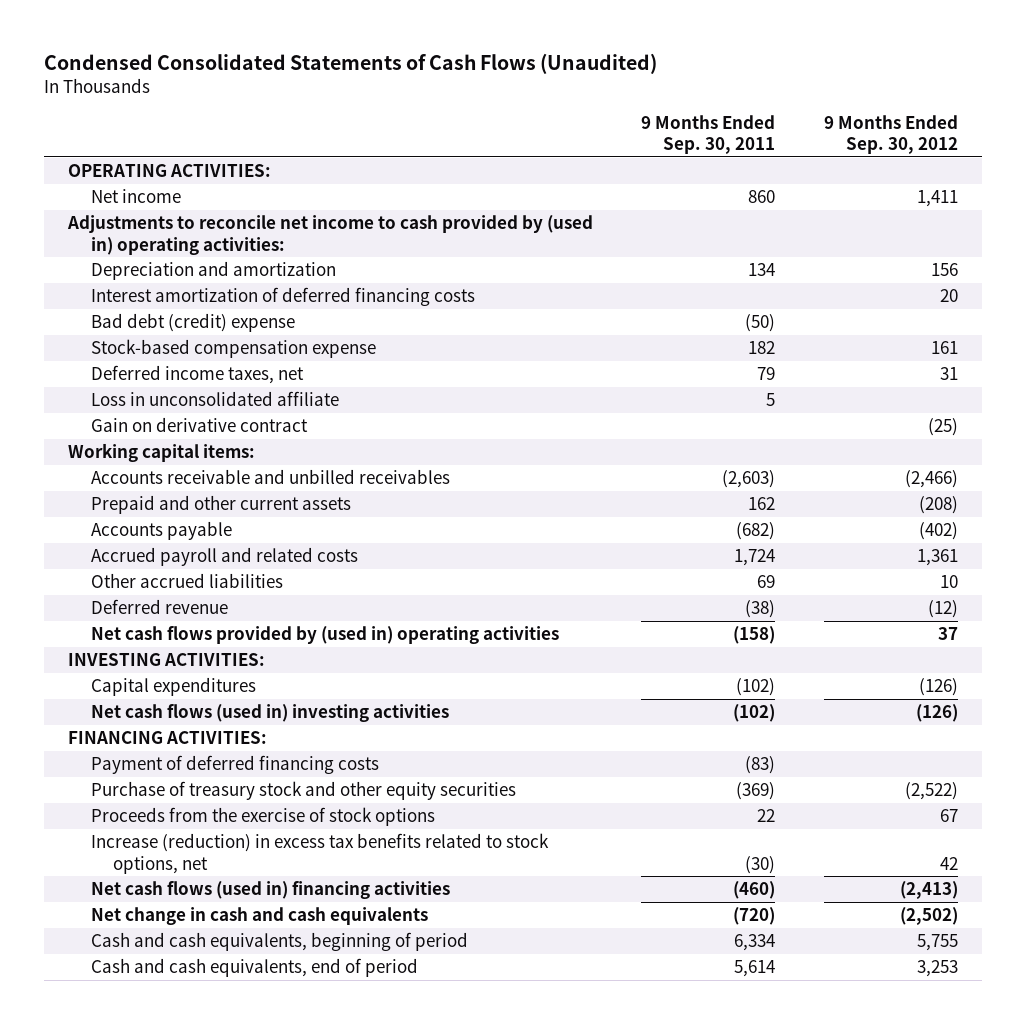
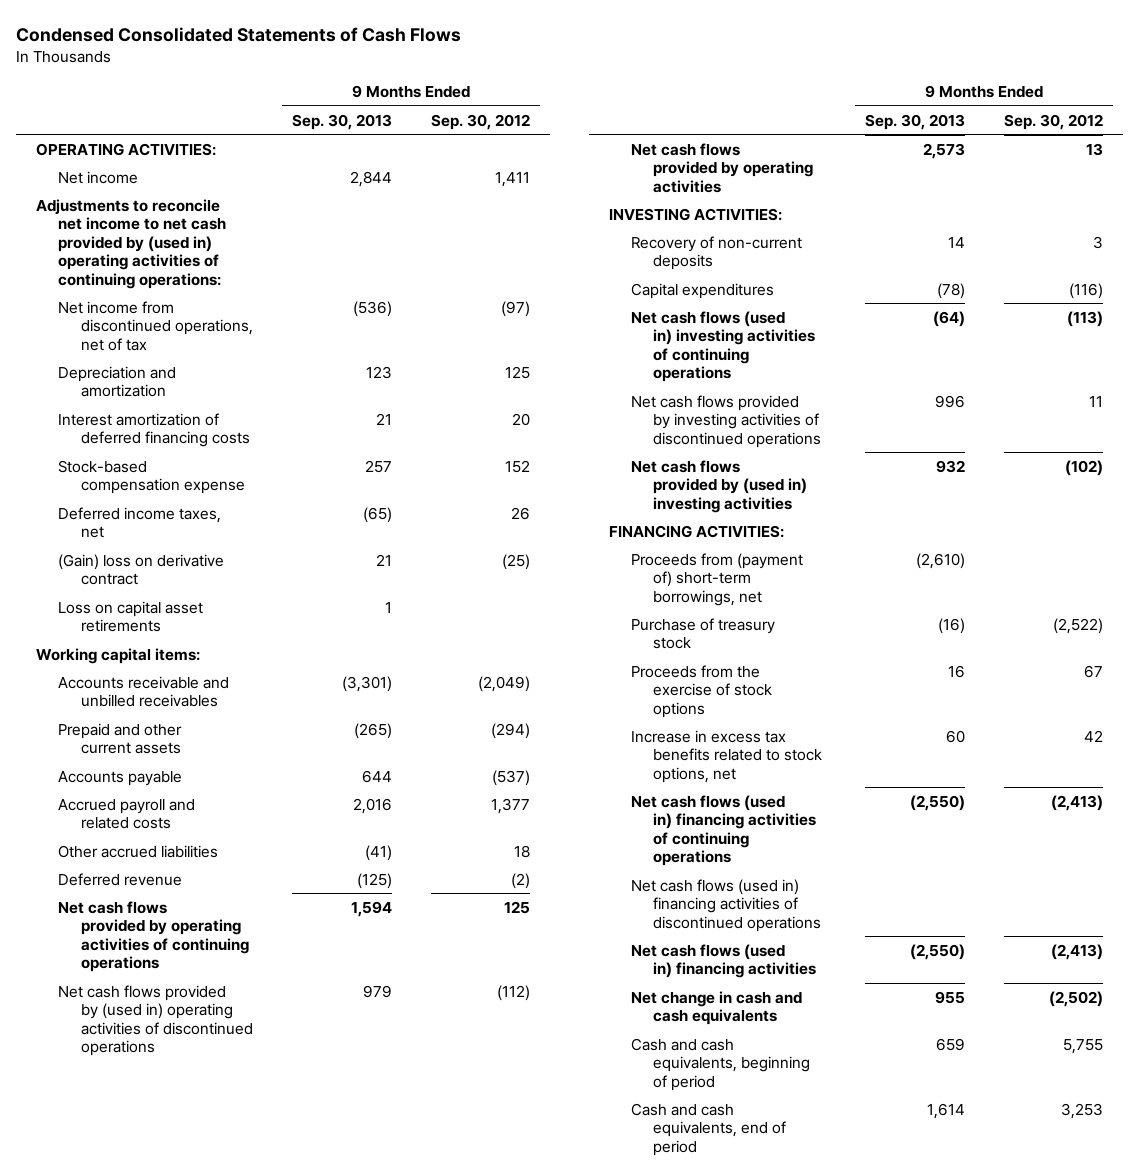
[43,52,657,74] Condensed Consolidated Statements of Cash Flows (Unaudited) -> [16,26,462,42] Condensed Consolidated Statements of Cash Flows
[641,114,776,155] 9 Months Ended Sep. 30, 2011 -> none
none -> [291,113,392,130] Sep. 30, 2013
[66,215,593,255] Adjustments to reconcile net income to cash provided by (used in) operating activities: -> [36,198,227,289] Adjustments to reconcile net income to net cash provided by (used in) operating activities of continuing operations:
none -> [58,300,253,351] Net income from discontinued operations, net of tax
[930,263,958,277] 156 -> [505,365,531,379] 125
[90,313,295,333] Bad debt (credit) expense -> none
[90,391,339,407] Loss in unconsolidated affiliate -> none
[930,341,958,355] 161 -> [505,459,531,473] 152
[939,367,958,381] 31 -> [511,506,531,520] 26
[90,417,308,433] Gain on derivative contract -> [58,553,225,586] (Gain) loss on derivative contract
none -> [58,600,204,633] Loss on capital asset retirements
[904,470,958,489] (2,466) -> [478,675,531,692] (2,049)
[918,496,958,515] (208) -> [491,722,531,739] (294)
[918,522,958,541] (402) -> [492,769,531,786] (537)
[916,549,958,567] 1,361 -> [491,797,531,814] 1,377
[939,575,958,589] 10 -> [514,844,531,858] 18
[927,600,958,619] (12) -> [511,872,531,889] (2)
none -> [58,900,249,973] Net cash flows provided by operating activities of continuing operations
none -> [58,984,253,1057] Net cash flows provided by (used in) operating activities of discontinued operations
[90,626,559,645] Net cash flows provided by (used in) operating activities -> [631,142,814,193] Net cash flows provided by operating activities
[937,627,958,641] 37 -> [1085,142,1103,156] 13
none -> [631,235,803,271] Recovery of non-current deposits
[918,678,958,697] (126) -> [1068,282,1103,299] (116)
none -> [631,310,816,383] Net cash flows (used in) investing activities of continuing operations
none -> [631,394,822,448] Net cash flows provided by investing activities of discontinued operations
[90,704,449,723] Net cash flows (used in) investing activities -> [631,459,808,513] Net cash flows provided by (used in) investing activities
[915,704,958,723] (126) -> [1064,459,1103,476] (102)
[90,755,379,775] Payment of deferred financing costs -> none
none -> [631,552,804,606] Proceeds from (payment of) short-term borrowings, net
[90,781,516,801] Purchase of treasury stock and other equity securities -> [631,617,776,650] Purchase of treasury stock
[90,833,549,874] Increase (reduction) in excess tax benefits related to stock options, net -> [631,729,823,783] Increase in excess tax benefits related to stock options, net
none -> [631,794,817,867] Net cash flows (used in) financing activities of continuing operations
none -> [631,878,822,932] Net cash flows (used in) financing activities of discontinued operations

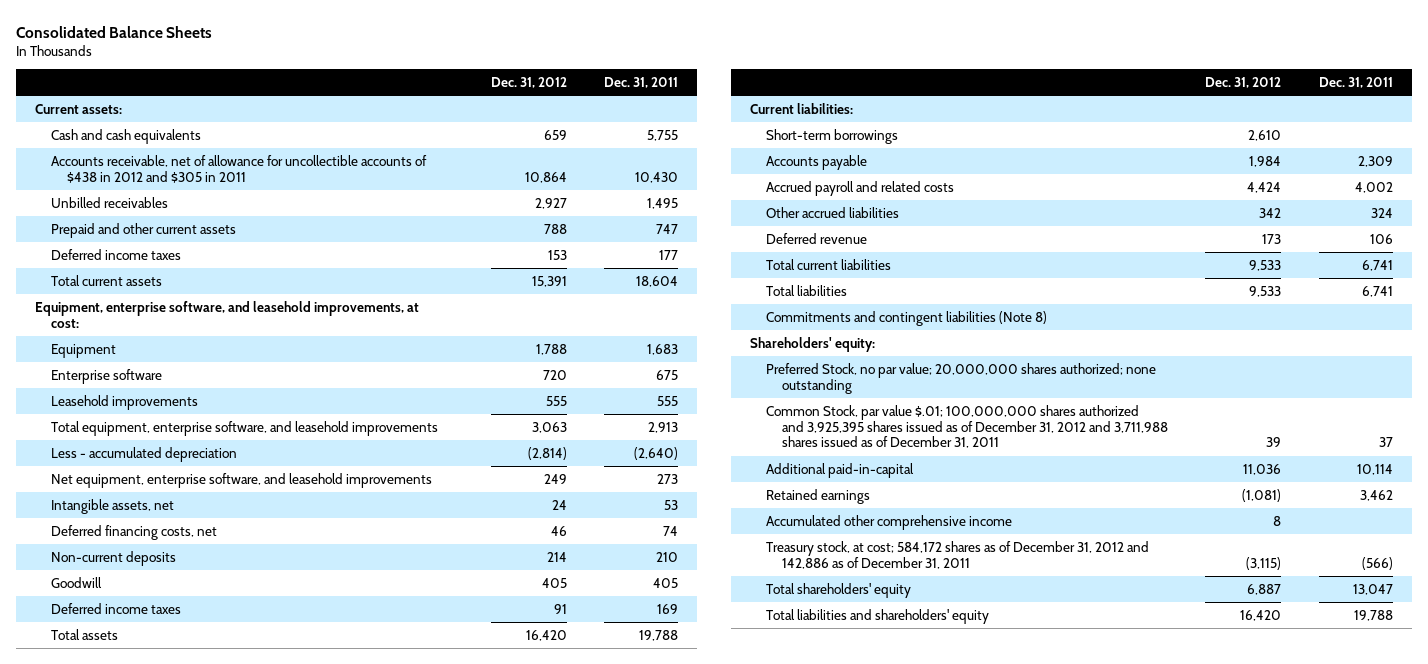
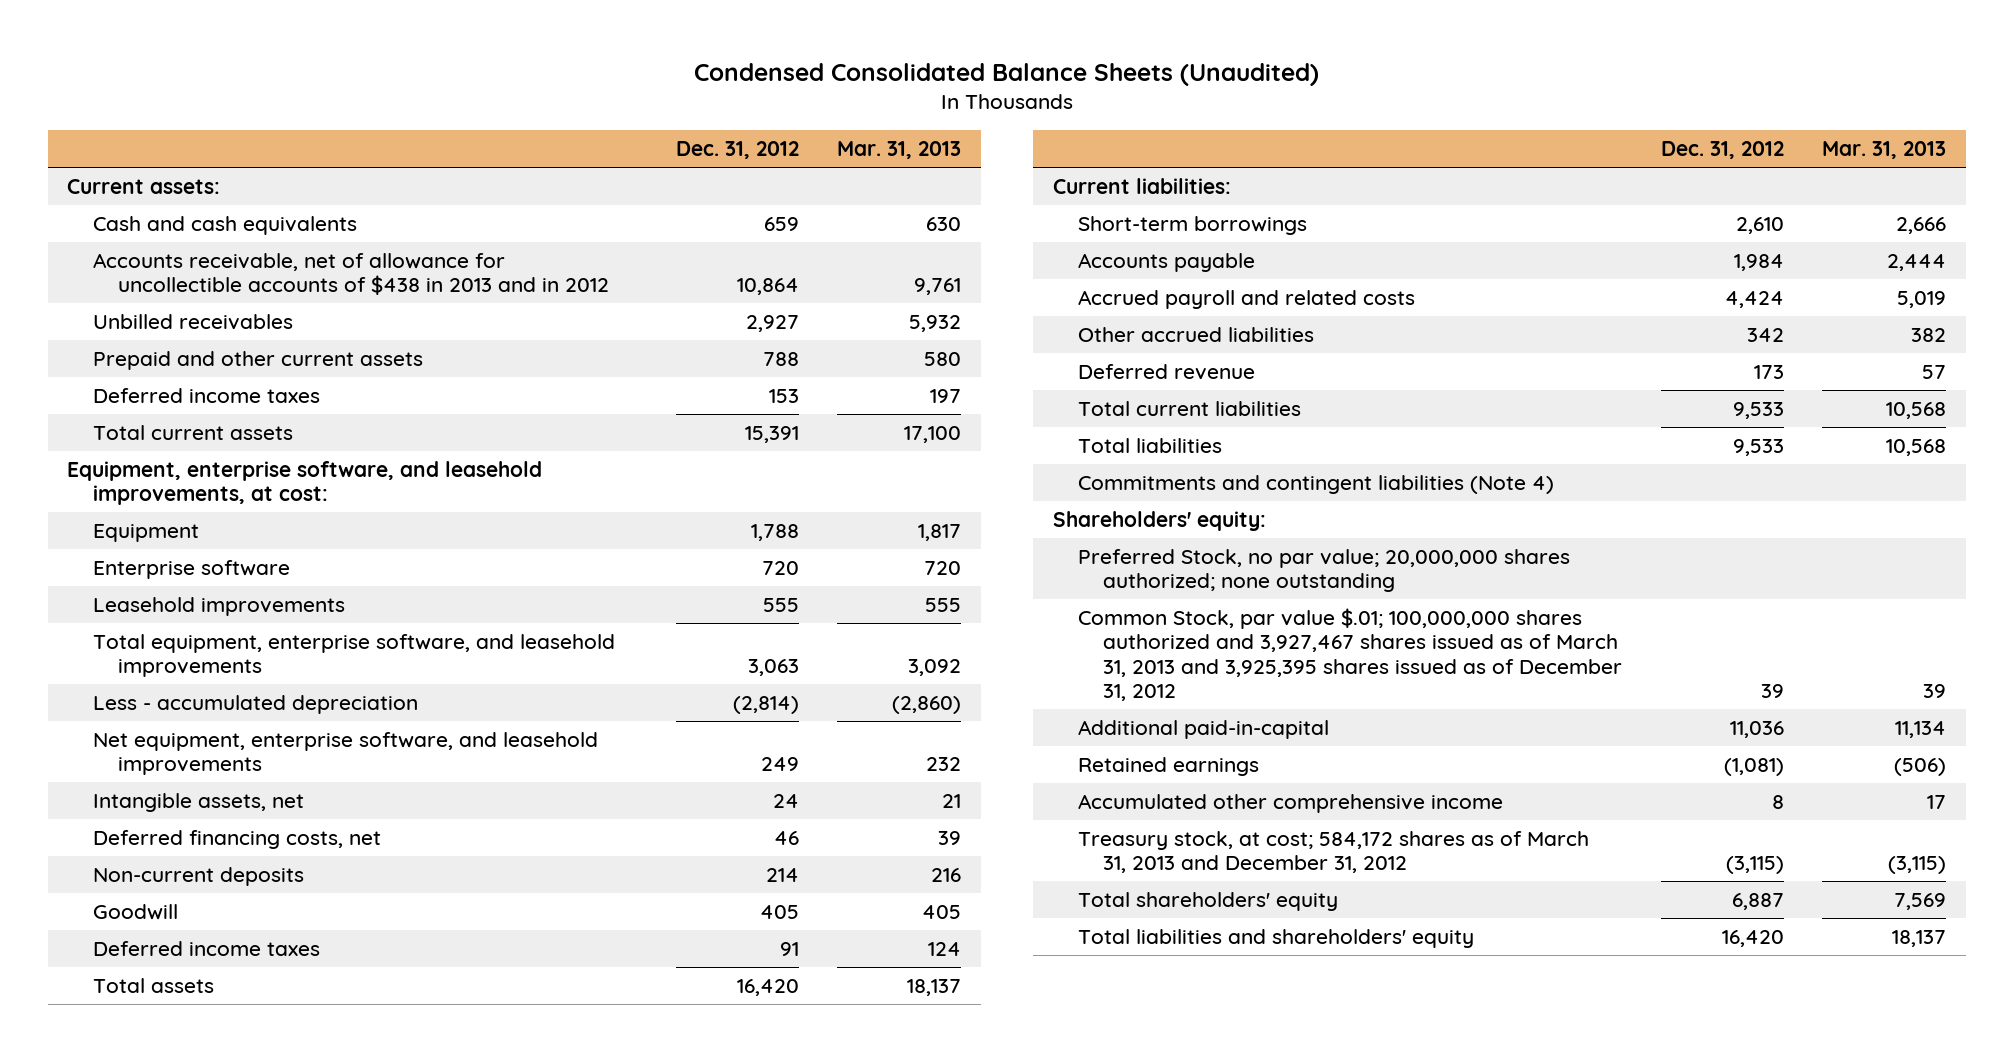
[16,25,213,38] Consolidated Balance Sheets -> [693,62,1319,86] Condensed Consolidated Balance Sheets (Unaudited)
[604,77,679,89] Dec. 31, 2011 -> none
none -> [837,141,962,160] Mar. 31, 2013
[51,154,428,183] Accounts receivable, net of allowance for uncollectible accounts of $438 in 2012 and $305 in 2011 -> [92,252,609,296] Accounts receivable, net of allowance for uncollectible accounts of $438 in 2013 and in 2012
[765,310,1047,326] Commitments and contingent liabilities (Note 8) -> [1077,474,1554,494] Commitments and contingent liabilities (Note 4)
[765,404,1168,449] Common Stock, par value $.01; 100,000,000 shares authorized and 3,925,395 shares issued as of December 31, 2012 and 3,711,988 shares issued as of December 31, 2011 -> [1077,607,1623,702] Common Stock, par value $.01; 100,000,000 shares authorized and 3,927,467 shares issued as of March 31, 2013 and 3,925,395 shares issued as of December 31, 2012
[765,540,1149,569] Treasury stock, at cost; 584,172 shares as of December 31, 2012 and 142,886 as of December 31, 2011 -> [1077,830,1589,874] Treasury stock, at cost; 584,172 shares as of March 31, 2013 and December 31, 2012

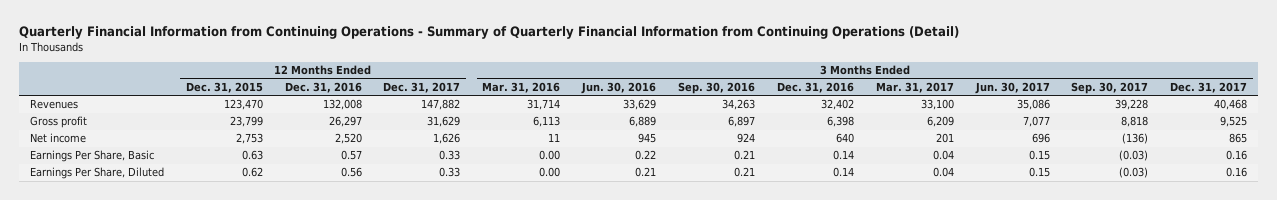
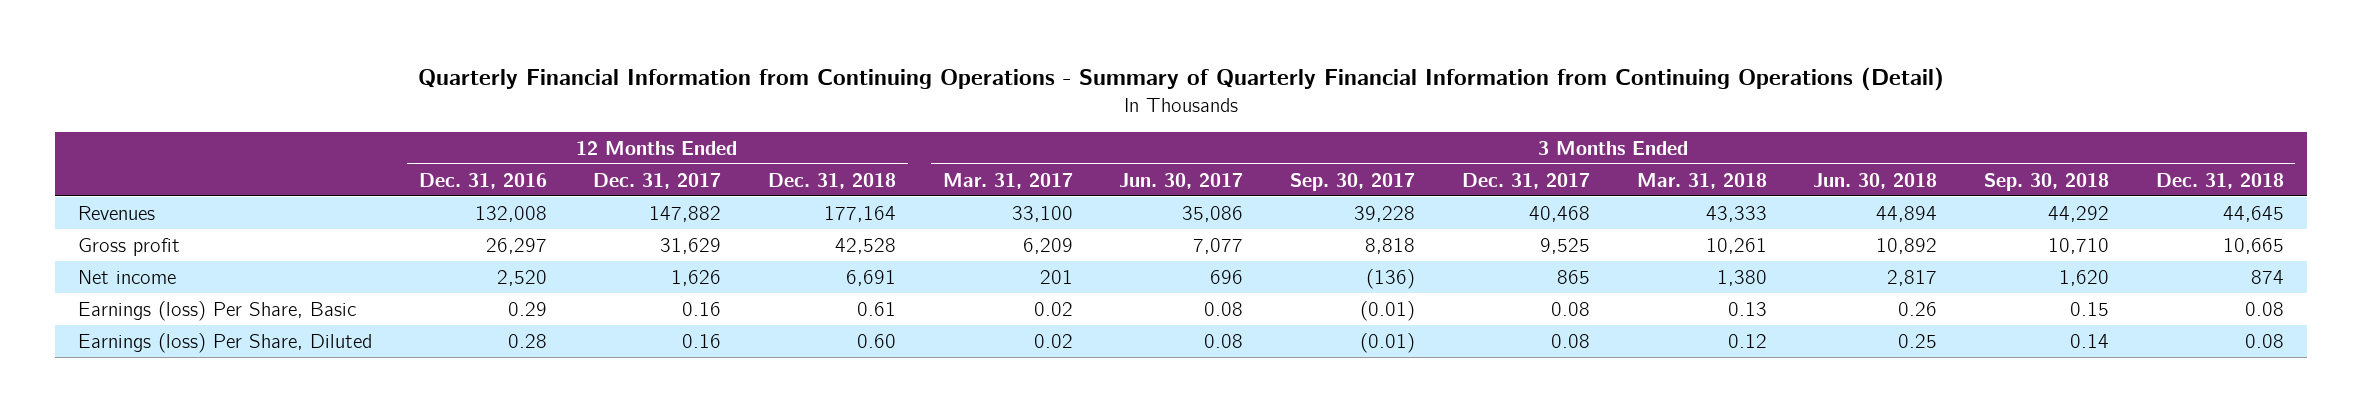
[185,81,263,93] Dec. 31, 2015 -> none
[482,81,561,93] Mar. 31, 2016 -> none
[581,81,657,94] Jun. 30, 2016 -> none
[678,81,756,94] Sep. 30, 2016 -> none
[776,81,854,93] Dec. 31, 2016 -> none
none -> [768,172,897,189] Dec. 31, 2018
none -> [1636,172,1767,189] Mar. 31, 2018
none -> [1813,172,1938,189] Jun. 30, 2018
none -> [1983,172,2109,191] Sep. 30, 2018
none -> [2155,172,2284,189] Dec. 31, 2018
[29,150,154,163] Earnings Per Share, Basic -> [77,300,356,321] Earnings (loss) Per Share, Basic
[340,150,362,161] 0.57 -> [507,301,547,316] 0.29
[439,150,461,161] 0.33 -> [682,301,722,316] 0.16
[932,150,954,161] 0.04 -> [1033,301,1073,316] 0.02
[1028,150,1050,161] 0.15 -> [1204,301,1244,316] 0.08
[1119,150,1149,162] (0.03) -> [1360,300,1416,321] (0.01)
[1226,150,1248,161] 0.16 -> [1550,301,1590,316] 0.08
[29,167,164,180] Earnings Per Share, Diluted -> [77,332,372,353] Earnings (loss) Per Share, Diluted
[340,167,362,178] 0.56 -> [507,333,547,348] 0.28
[439,167,461,178] 0.33 -> [682,333,722,348] 0.16
[932,167,954,178] 0.04 -> [1033,333,1073,348] 0.02
[1028,167,1050,178] 0.15 -> [1204,333,1244,348] 0.08
[1119,167,1149,179] (0.03) -> [1360,332,1416,353] (0.01)
[1226,167,1248,178] 0.16 -> [1550,333,1590,348] 0.08

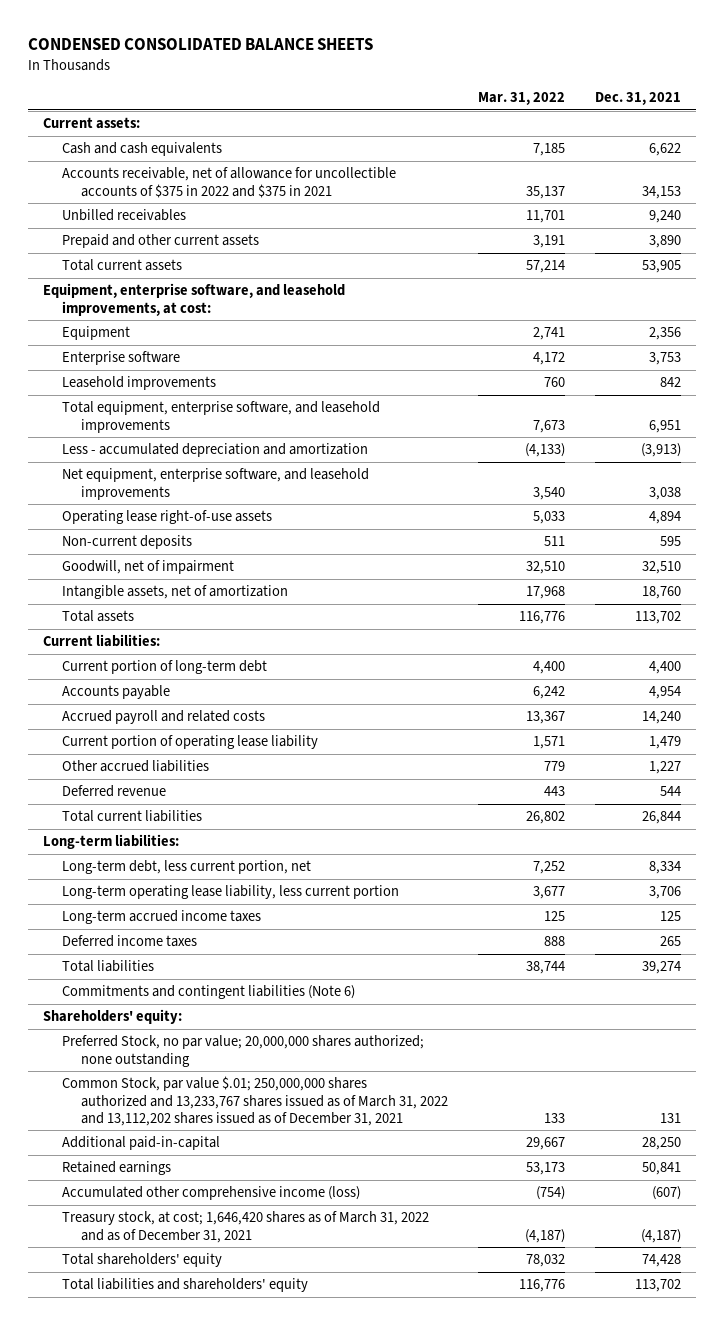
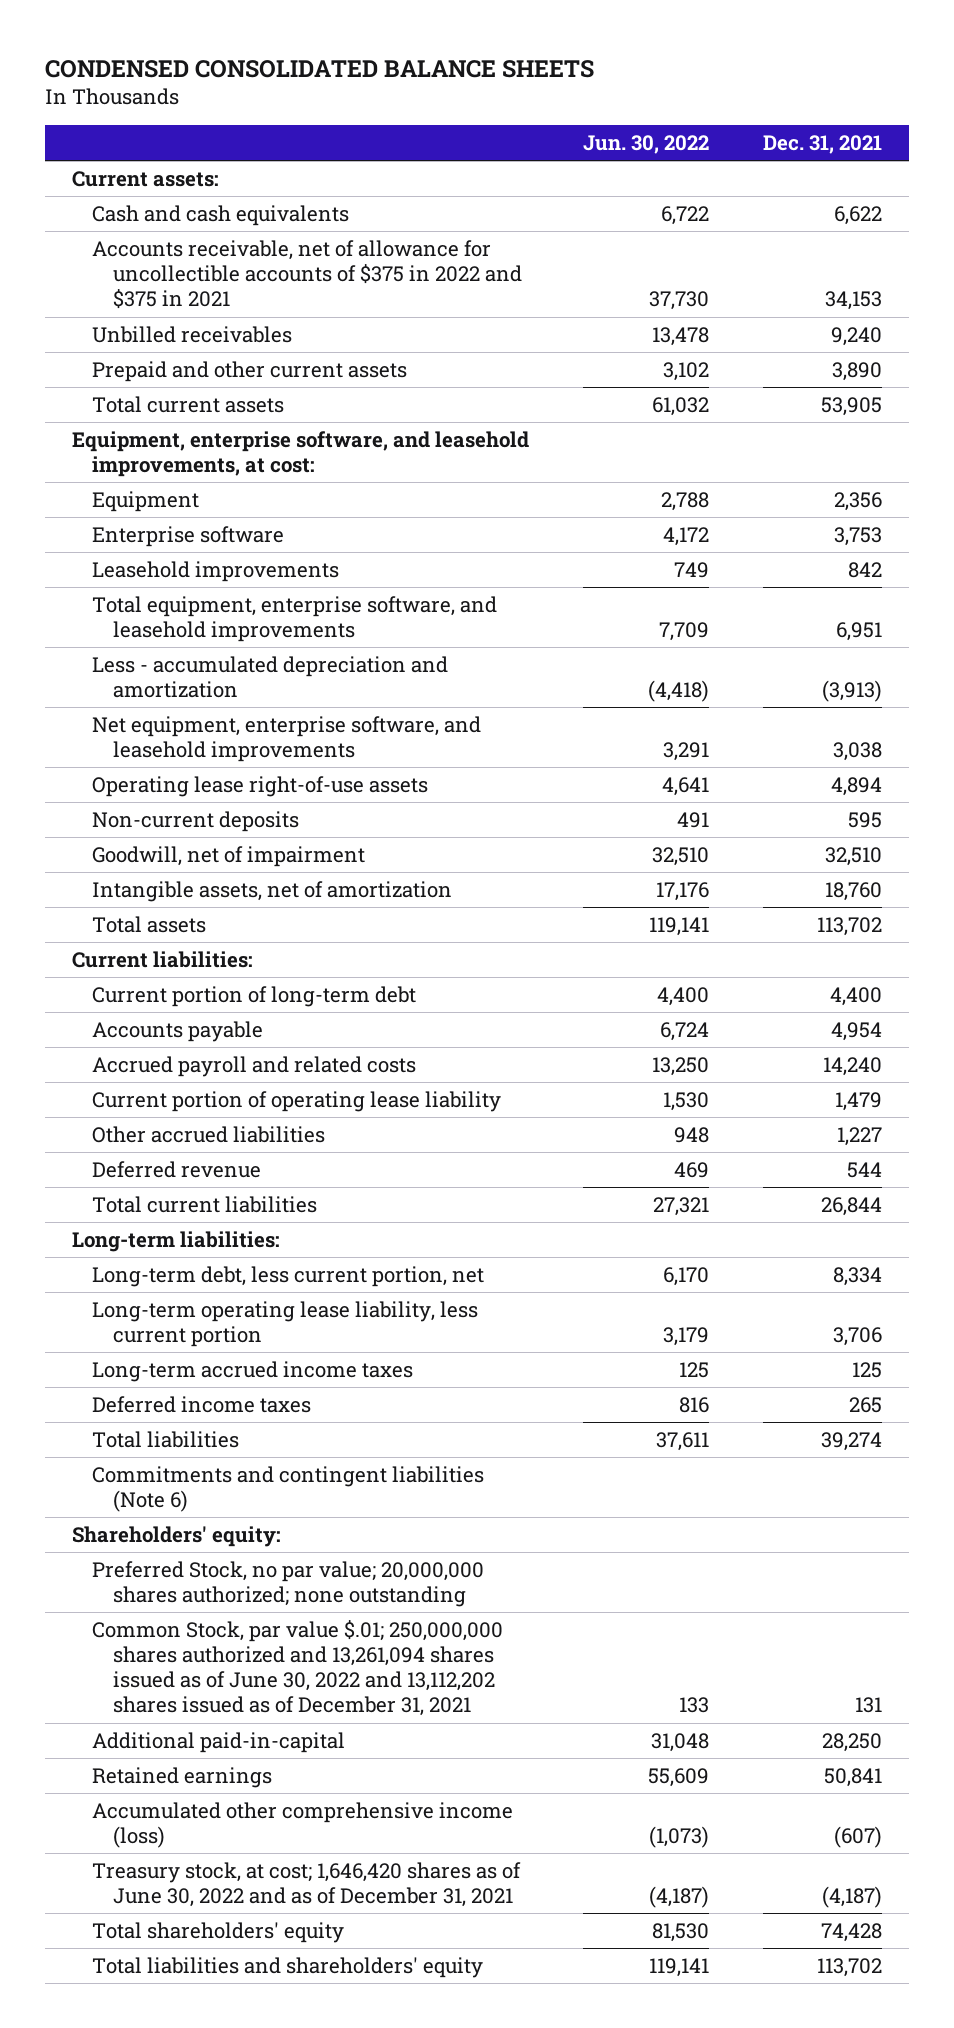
[477,92,565,106] Mar. 31, 2022 -> none
none -> [583,134,710,154] Jun. 30, 2022
[61,1076,448,1126] Common Stock, par value $.01; 250,000,000 shares authorized and 13,233,767 shares issued as of March 31, 2022 and 13,112,202 shares issued as of December 31, 2021 -> [92,1620,504,1717] Common Stock, par value $.01; 250,000,000 shares authorized and 13,261,094 shares issued as of June 30, 2022 and 13,112,202 shares issued as of December 31, 2021
[61,1211,429,1243] Treasury stock, at cost; 1,646,420 shares as of March 31, 2022 and as of December 31, 2021 -> [92,1862,522,1908] Treasury stock, at cost; 1,646,420 shares as of June 30, 2022 and as of December 31, 2021

